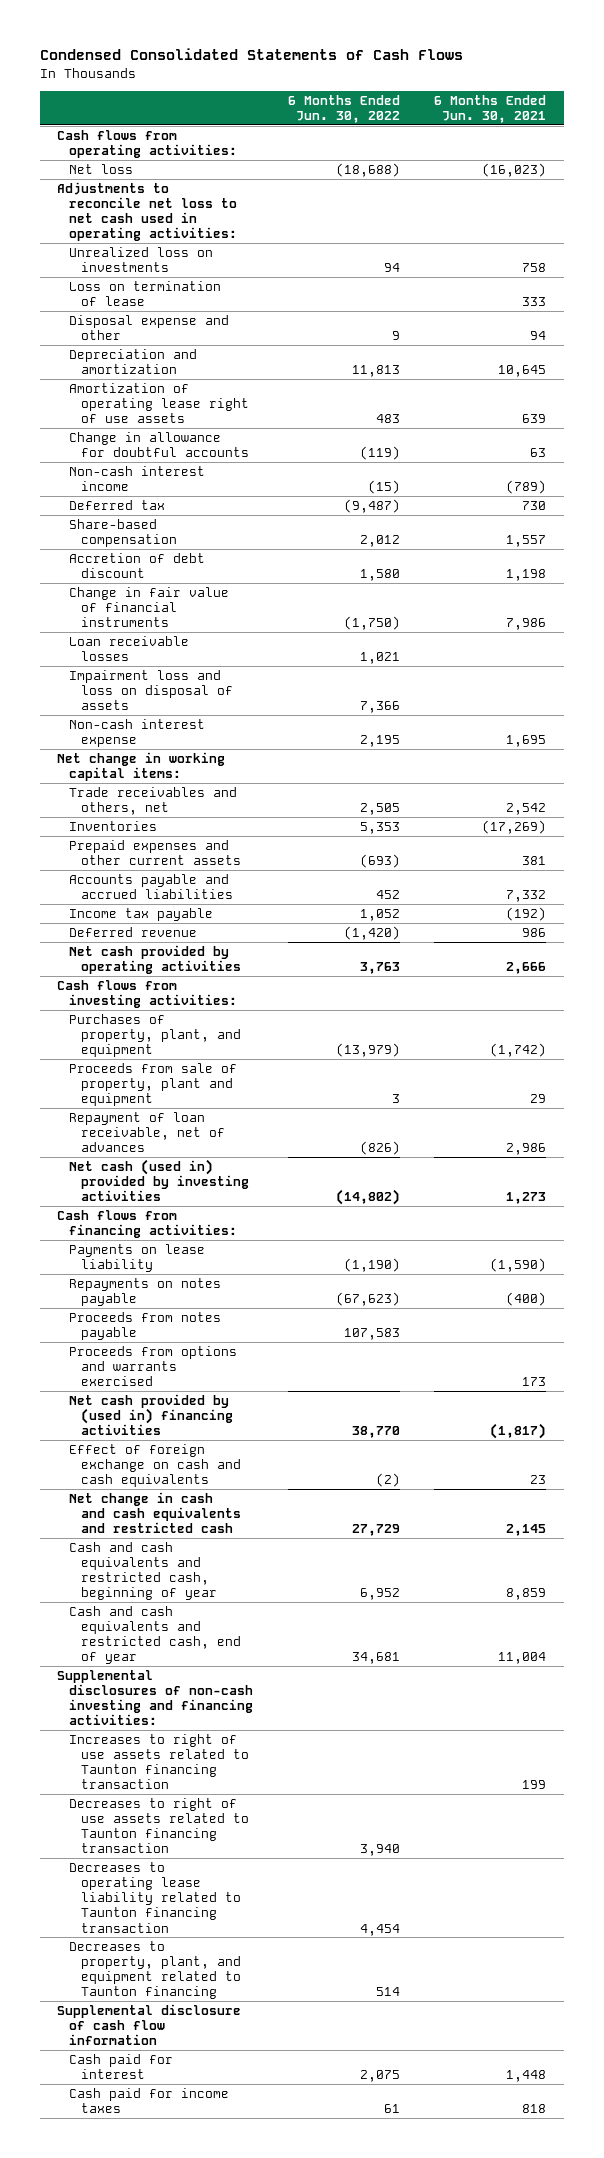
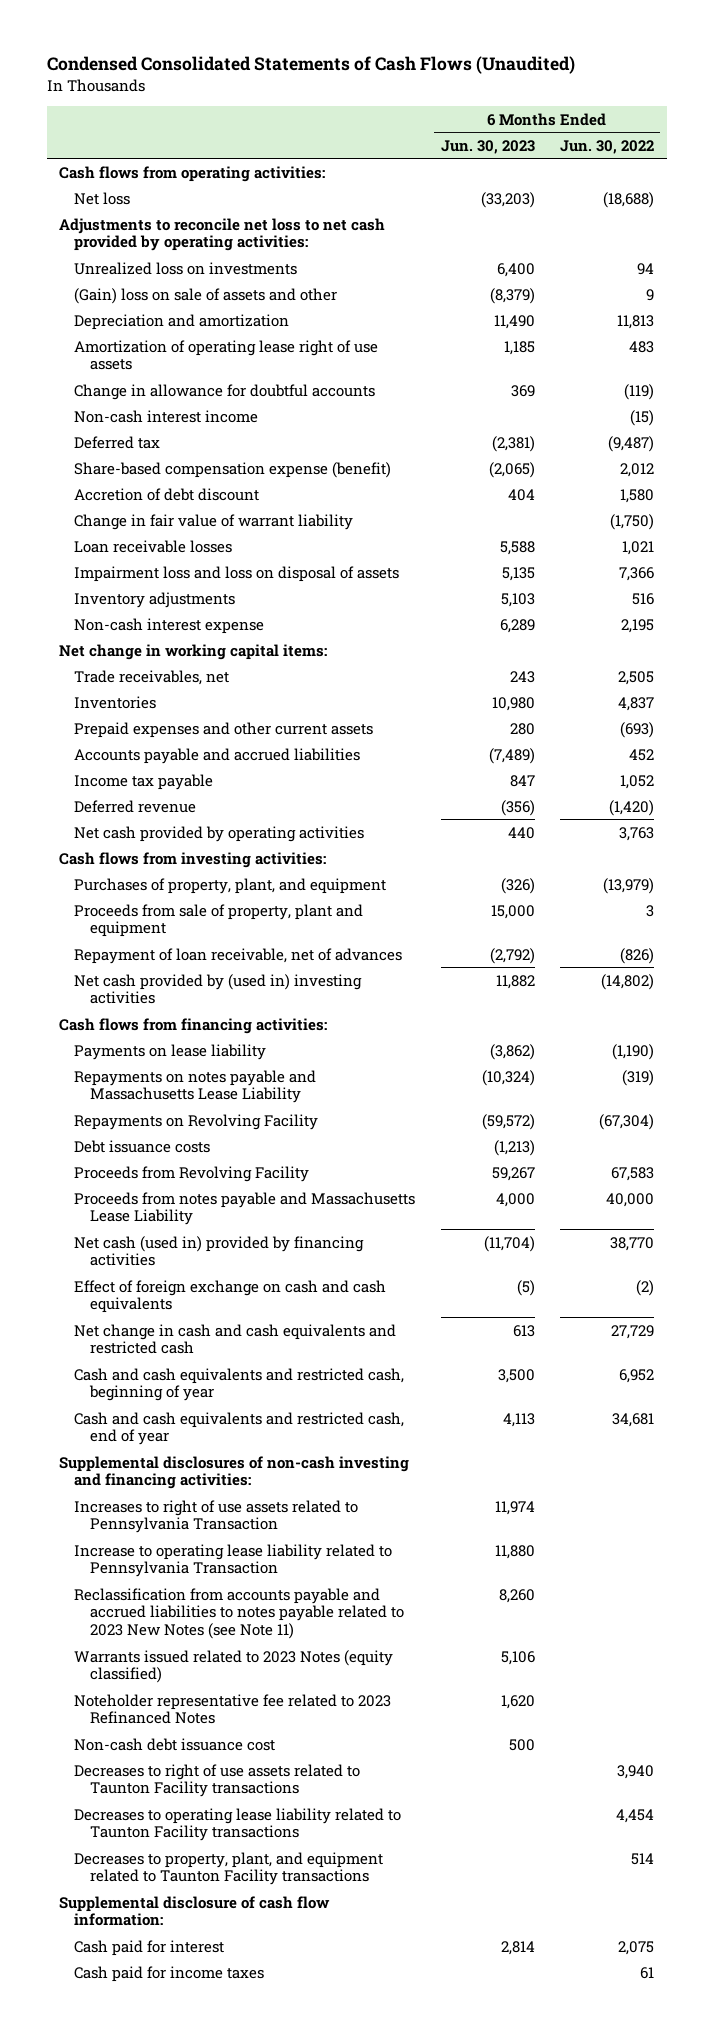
[40,48,464,61] Condensed Consolidated Statements of Cash Flows -> [46,56,575,75] Condensed Consolidated Statements of Cash Flows (Unaudited)
[434,95,547,124] 6 Months Ended Jun. 30, 2021 -> none
none -> [440,139,535,154] Jun. 30, 2023
[57,181,237,242] Adjustments to reconcile net loss to net cash used in operating activities: -> [59,217,386,252] Adjustments to reconcile net loss to net cash provided by operating activities:
[68,280,221,307] Loss on termination of lease -> none
[68,314,229,341] Disposal expense and other -> none
none -> [74,287,338,304] (Gain) loss on sale of assets and other
[68,518,177,548] Share-based compensation -> [74,461,392,478] Share-based compensation expense (benefit)
[68,586,229,628] Change in fair value of financial instruments -> [74,513,354,530] Change in fair value of warrant liability
none -> [74,591,236,608] Inventory adjustments
[68,786,237,816] Trade receivables and others, net -> [74,669,230,685] Trade receivables, net
[359,821,400,834] 5,353 -> [618,696,655,711] 4,837
[68,1158,249,1202] Net cash (used in) provided by investing activities -> [74,973,363,1005] Net cash provided by (used in) investing activities
[68,1345,237,1387] Proceeds from options and warrants exercised -> none
[68,1277,221,1307] Repayments on notes payable -> [74,1069,317,1104] Repayments on notes payable and Massachusetts Lease Liability
[335,1292,400,1307] (67,623) -> [622,1069,655,1086] (319)
none -> [74,1113,319,1130] Repayments on Revolving Facility
none -> [74,1139,211,1153] Debt issuance costs
none -> [74,1165,310,1182] Proceeds from Revolving Facility
[68,1311,221,1341] Proceeds from notes payable -> [74,1191,416,1226] Proceeds from notes payable and Massachusetts Lease Liability
[343,1328,400,1341] 107,583 -> [606,1192,655,1207] 40,000
[68,1393,233,1436] Net cash provided by (used in) financing activities -> [74,1235,365,1267] Net cash (used in) provided by financing activities
[68,1733,249,1790] Increases to right of use assets related to Taunton financing transaction -> [74,1499,359,1534] Increases to right of use assets related to Pennsylvania Transaction
none -> [74,1543,393,1578] Increase to operating lease liability related to Pennsylvania Transaction
none -> [74,1587,404,1640] Reclassification from accounts payable and accrued liabilities to notes payable related to 2023 New Notes (see Note 11)
none -> [74,1649,394,1684] Warrants issued related to 2023 Notes (equity classified)
none -> [74,1693,392,1725] Noteholder representative fee related to 2023 Refinanced Notes
none -> [74,1737,276,1751] Non-cash debt issuance cost
[68,1797,249,1854] Decreases to right of use assets related to Taunton financing transaction -> [74,1763,361,1798] Decreases to right of use assets related to Taunton Facility transactions
[68,1861,241,1933] Decreases to operating lease liability related to Taunton financing transaction -> [74,1807,402,1842] Decreases to operating lease liability related to Taunton Facility transactions
[68,1940,241,2000] Decreases to property, plant, and equipment related to Taunton financing -> [74,1851,384,1886] Decreases to property, plant, and equipment related to Taunton Facility transactions
[57,2003,242,2046] Supplemental disclosure of cash flow information -> [59,1895,331,1927] Supplemental disclosure of cash flow information:

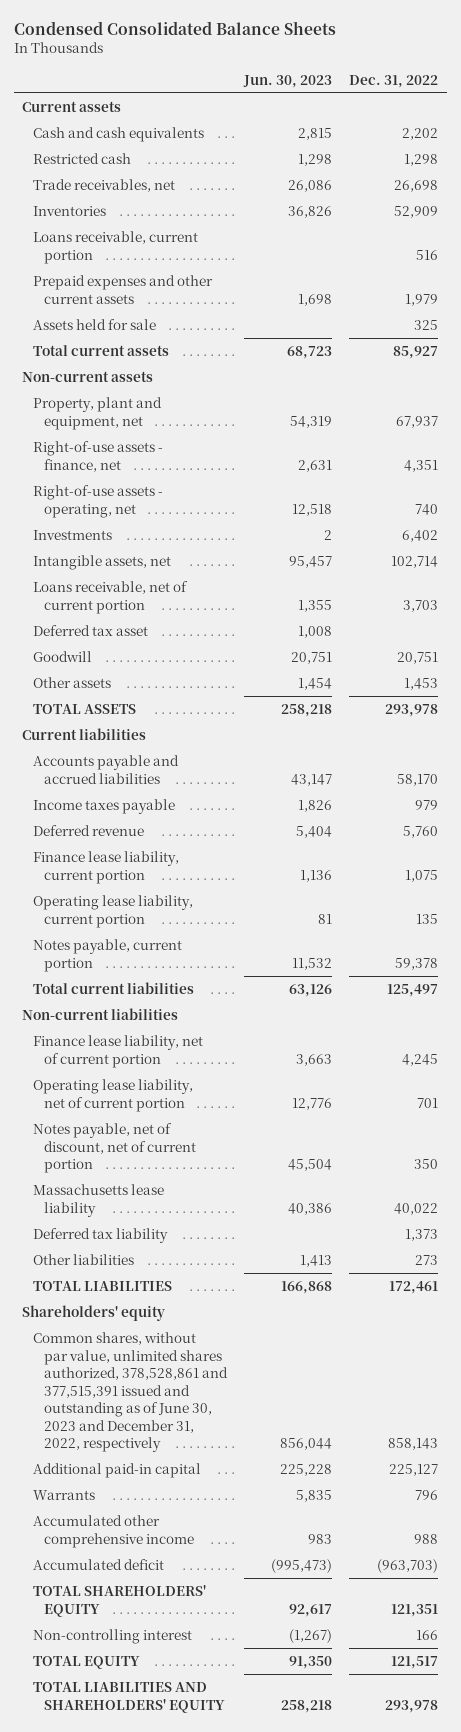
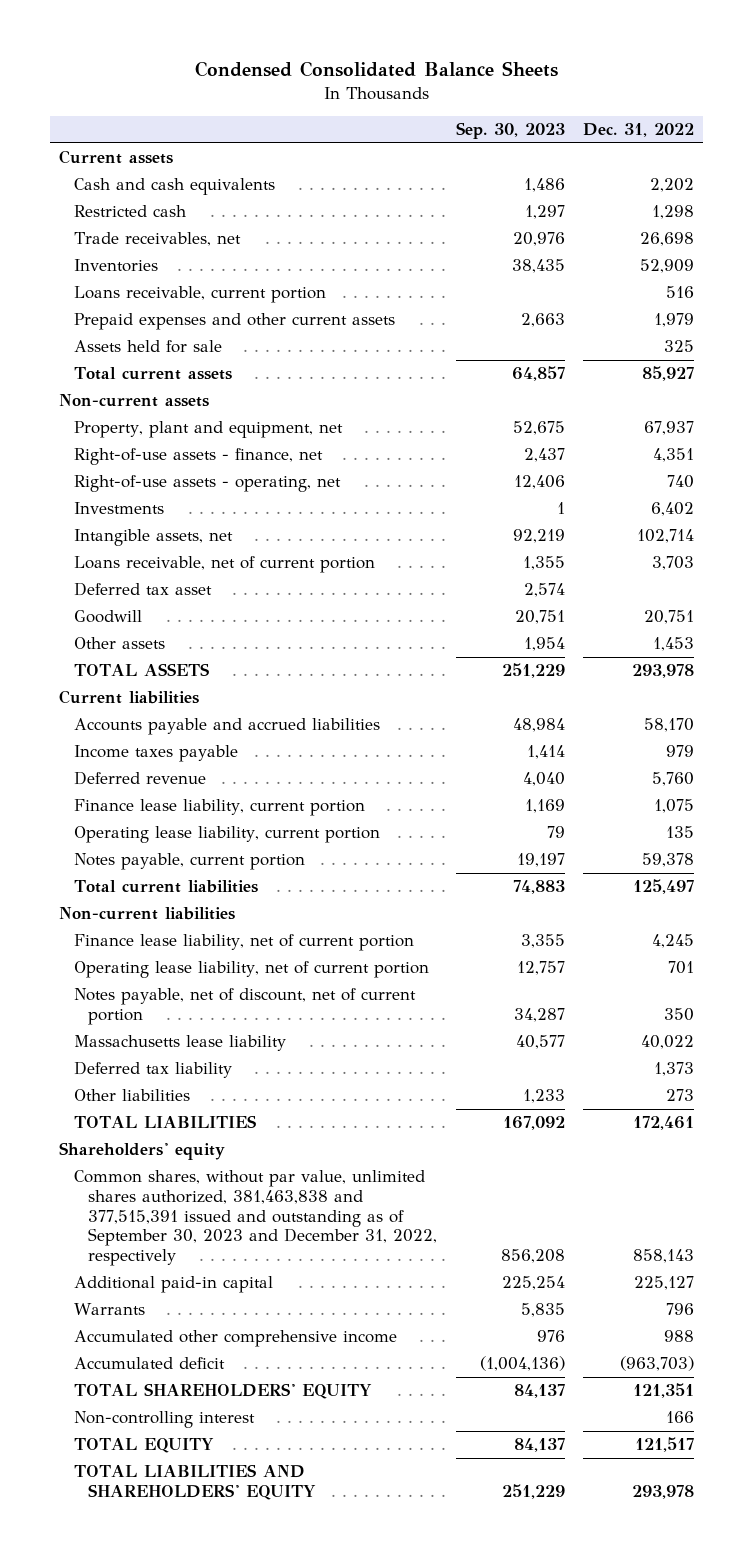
[243,74,333,88] Jun. 30, 2023 -> none
none -> [455,121,565,139] Sep. 30, 2023
[33,1332,228,1453] Common shares, without par value, unlimited shares authorized, 378,528,861 and 377,515,391 issued and outstanding as of June 30, 2023 and December 31, 2022, respectively -> [73,1170,438,1266] Common shares, without par value, unlimited shares authorized, 381,463,838 and 377,515,391 issued and outstanding as of September 30, 2023 and December 31, 2022, respectively

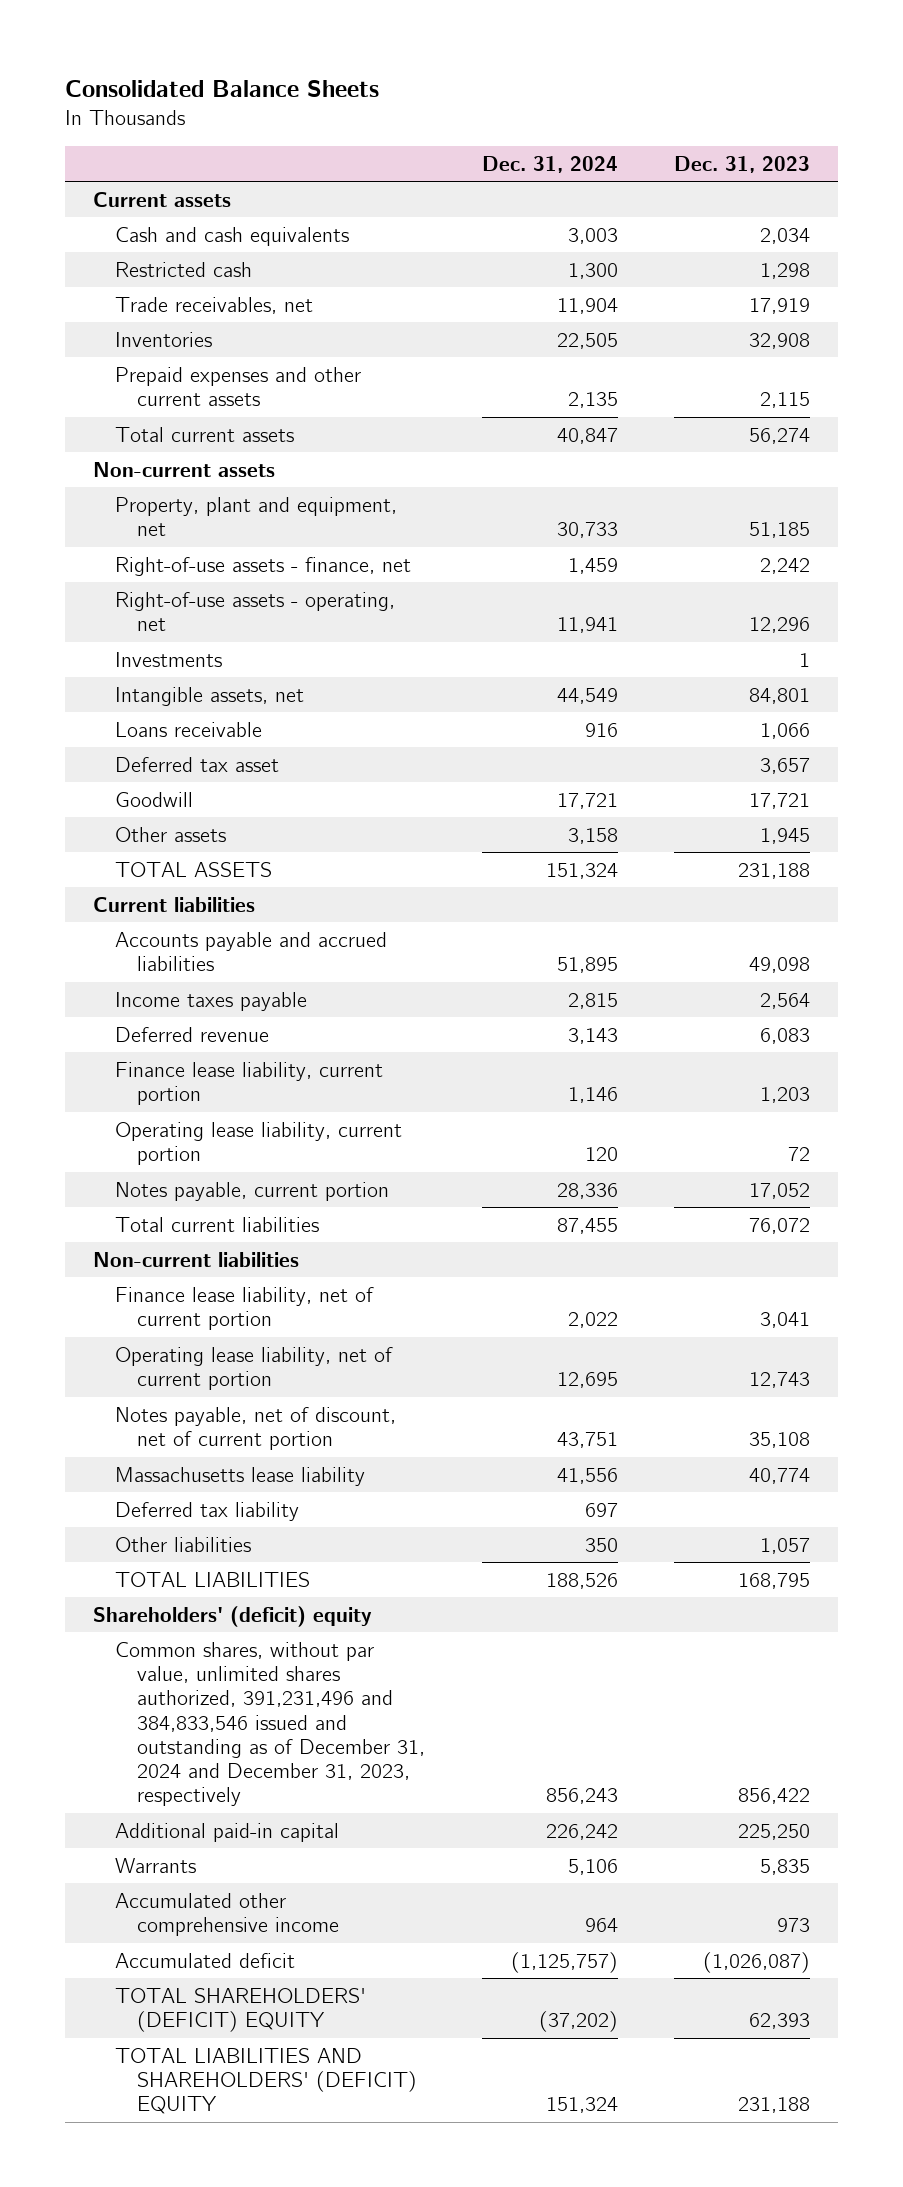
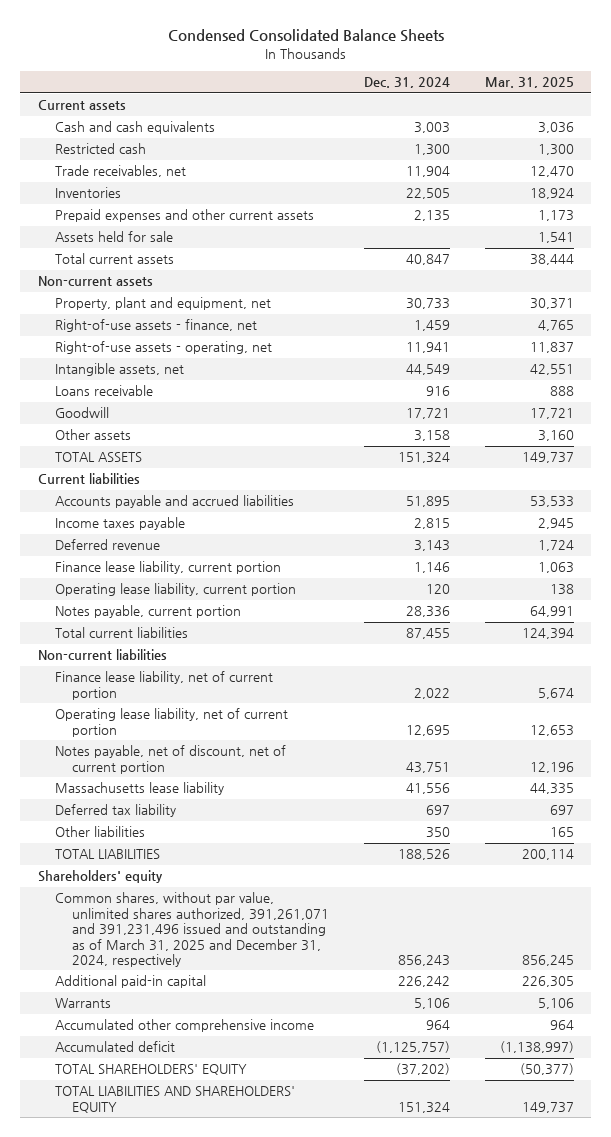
[65,80,380,98] Consolidated Balance Sheets -> [167,29,444,43] Condensed Consolidated Balance Sheets
[673,155,810,173] Dec. 31, 2023 -> none
none -> [484,77,574,89] Mar. 31, 2025
none -> [54,231,173,243] Assets held for sale
[115,651,223,667] Investments -> none
[115,756,280,772] Deferred tax asset -> none
[93,1605,373,1627] Shareholders' (deficit) equity -> [37,870,163,884] Shareholders' equity
[115,1641,426,1807] Common shares, without par value, unlimited shares authorized, 391,231,496 and 384,833,546 issued and outstanding as of December 31, 2024 and December 31, 2023, respectively -> [54,892,330,968] Common shares, without par value, unlimited shares authorized, 391,261,071 and 391,231,496 issued and outstanding as of March 31, 2025 and December 31, 2024, respectively
[115,1987,367,2033] TOTAL SHAREHOLDERS' (DEFICIT) EQUITY -> [54,1064,247,1076] TOTAL SHAREHOLDERS' EQUITY
[115,2047,418,2115] TOTAL LIABILITIES AND SHAREHOLDERS' (DEFICIT) EQUITY -> [54,1086,295,1113] TOTAL LIABILITIES AND SHAREHOLDERS' EQUITY

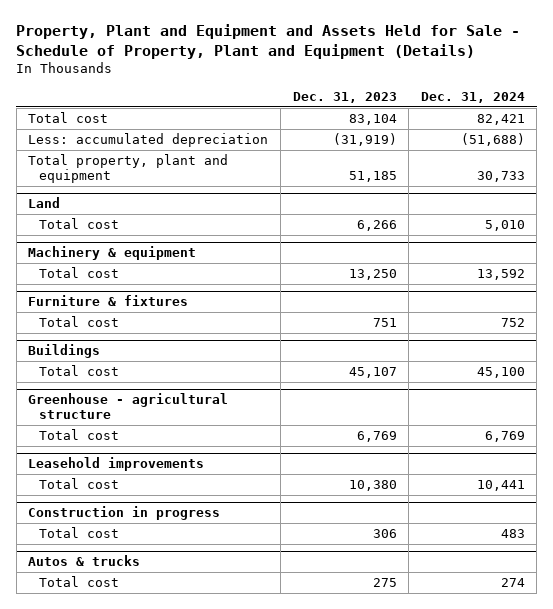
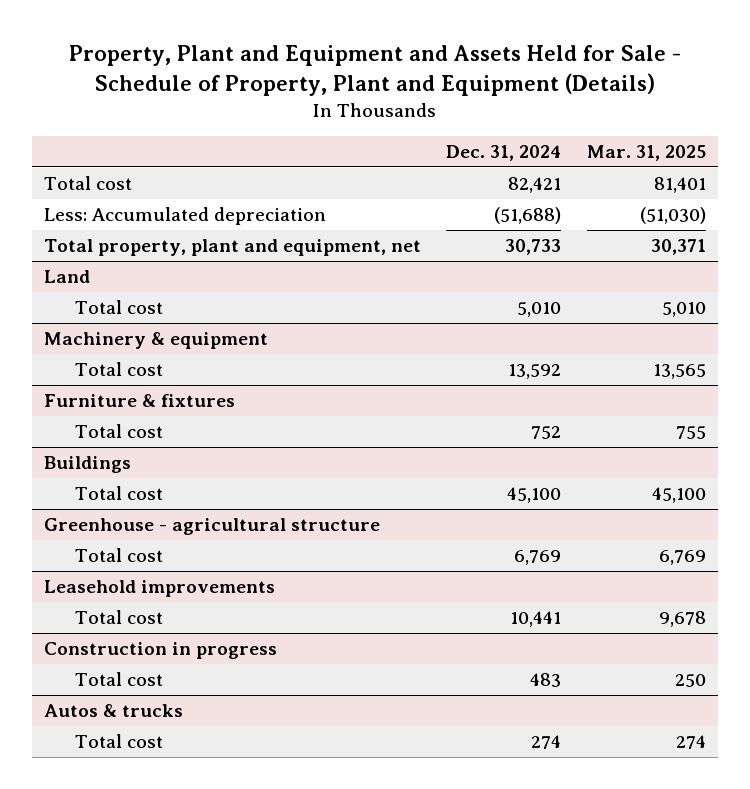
[292,92,397,104] Dec. 31, 2023 -> none
none -> [586,144,706,161] Mar. 31, 2025
[28,133,269,148] Less: accumulated depreciation -> [44,207,327,226] Less: Accumulated depreciation
[28,154,229,183] Total property, plant and equipment -> [44,239,422,257] Total property, plant and equipment, net

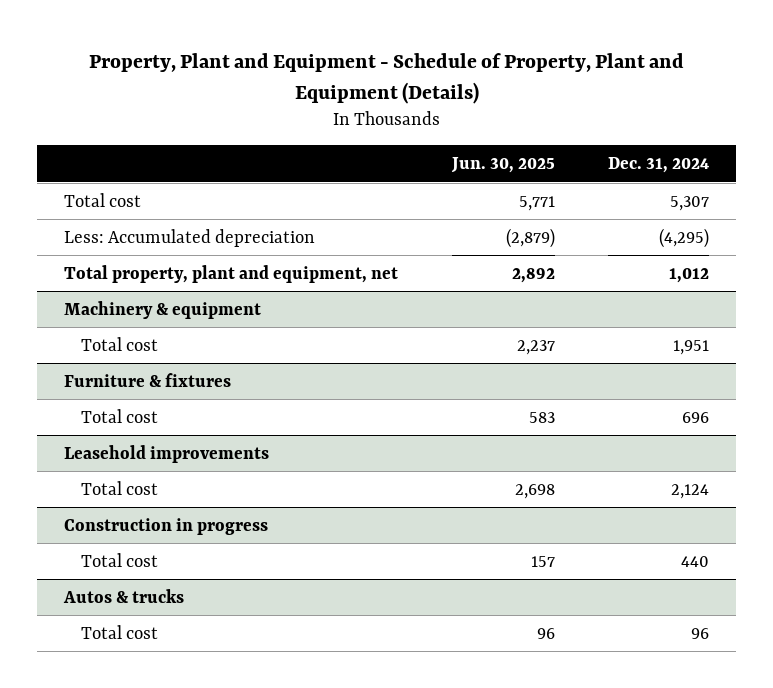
[68,45,681,96] Property, Plant and Equipment and Assets Held for Sale - Schedule of Property, Plant and Equipment (Details) -> [88,52,684,104] Property, Plant and Equipment - Schedule of Property, Plant and Equipment (Details)
[586,144,706,161] Mar. 31, 2025 -> none
none -> [450,157,555,174] Jun. 30, 2025
[44,270,91,284] Land -> none
[74,300,163,315] Total cost -> none
[508,177,562,194] 82,421 -> [670,195,710,211] 5,307
[494,207,562,225] (51,688) -> [659,227,710,248] (4,295)
[505,239,562,256] 30,733 -> [669,267,710,283] 1,012
[508,364,562,380] 13,592 -> [673,339,710,355] 1,951
[44,456,132,474] Buildings -> none
[74,486,163,501] Total cost -> none
[44,518,381,536] Greenhouse - agricultural structure -> none
[74,548,163,563] Total cost -> none
[531,426,562,440] 752 -> [682,411,710,423] 696
[510,611,562,628] 10,441 -> [671,483,710,499] 2,124
[530,673,562,688] 483 -> [681,555,710,567] 440
[531,735,562,750] 274 -> [691,627,710,639] 96

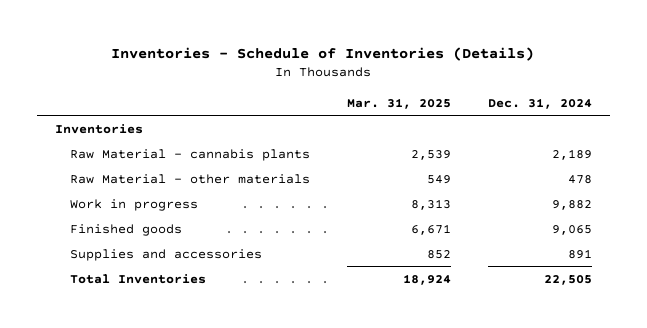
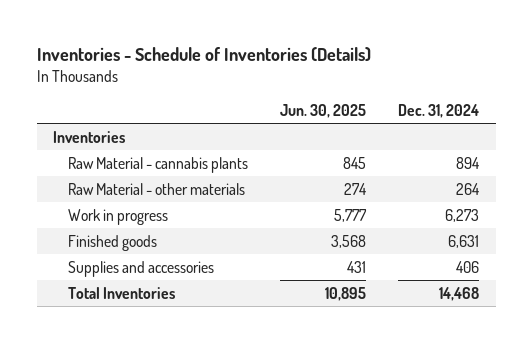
[346,97,451,109] Mar. 31, 2025 -> none
none -> [280,103,367,118] Jun. 30, 2025
[551,148,592,160] 2,189 -> [456,156,481,169] 894
[567,174,592,184] 478 -> [456,182,481,195] 264
[551,199,592,210] 9,882 -> [445,208,480,222] 6,273
[551,224,592,235] 9,065 -> [448,234,480,248] 6,631
[567,248,592,259] 891 -> [456,260,480,273] 406
[543,274,592,285] 22,505 -> [439,286,480,301] 14,468

